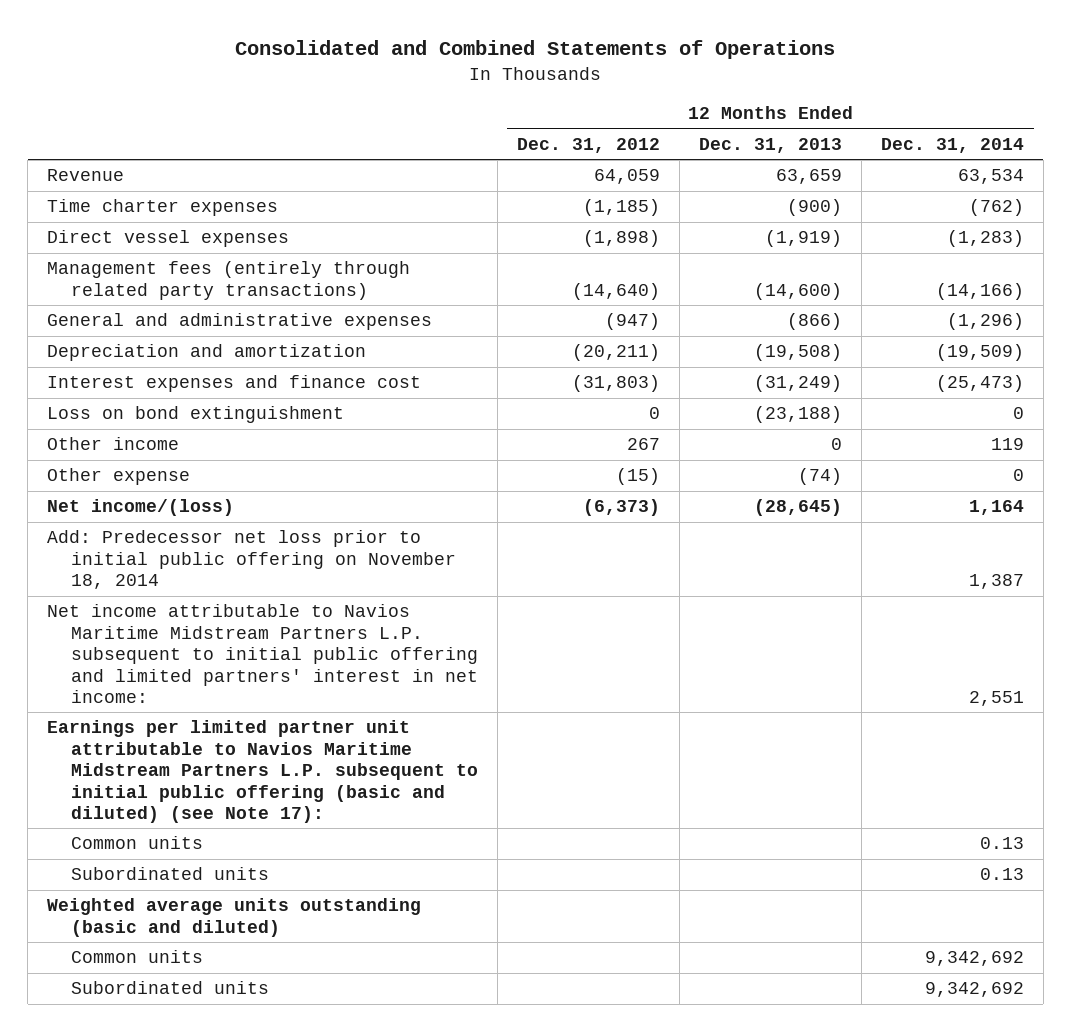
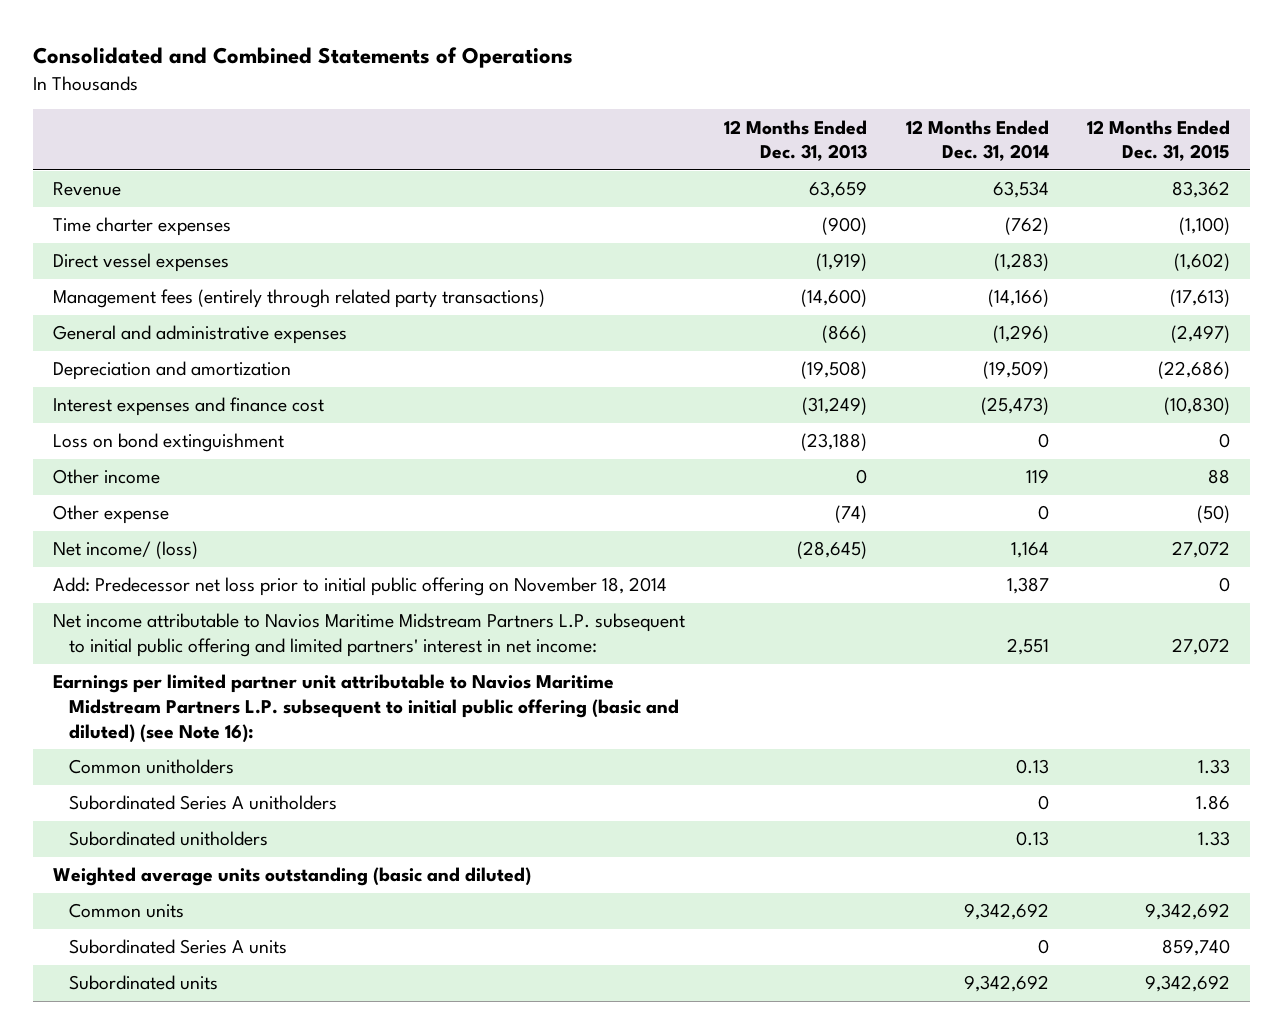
[517,137,661,153] Dec. 31, 2012 -> none
none -> [1087,119,1231,162] 12 Months Ended Dec. 31, 2015
[46,499,234,517] Net income/(loss) -> [52,541,198,560] Net income/ (loss)
[46,720,479,823] Earnings per limited partner unit attributable to Navios Maritime Midstream Partners L.P. subsequent to initial public offering (basic and diluted) (see Note 17): -> [52,674,680,743] Earnings per limited partner unit attributable to Navios Maritime Midstream Partners L.P. subsequent to initial public offering (basic and diluted) (see Note 16):
[71,836,204,850] Common units -> [69,759,235,775] Common unitholders
none -> [69,795,338,811] Subordinated Series A unitholders
[71,867,270,881] Subordinated units -> [69,831,269,847] Subordinated unitholders
none -> [69,939,288,955] Subordinated Series A units

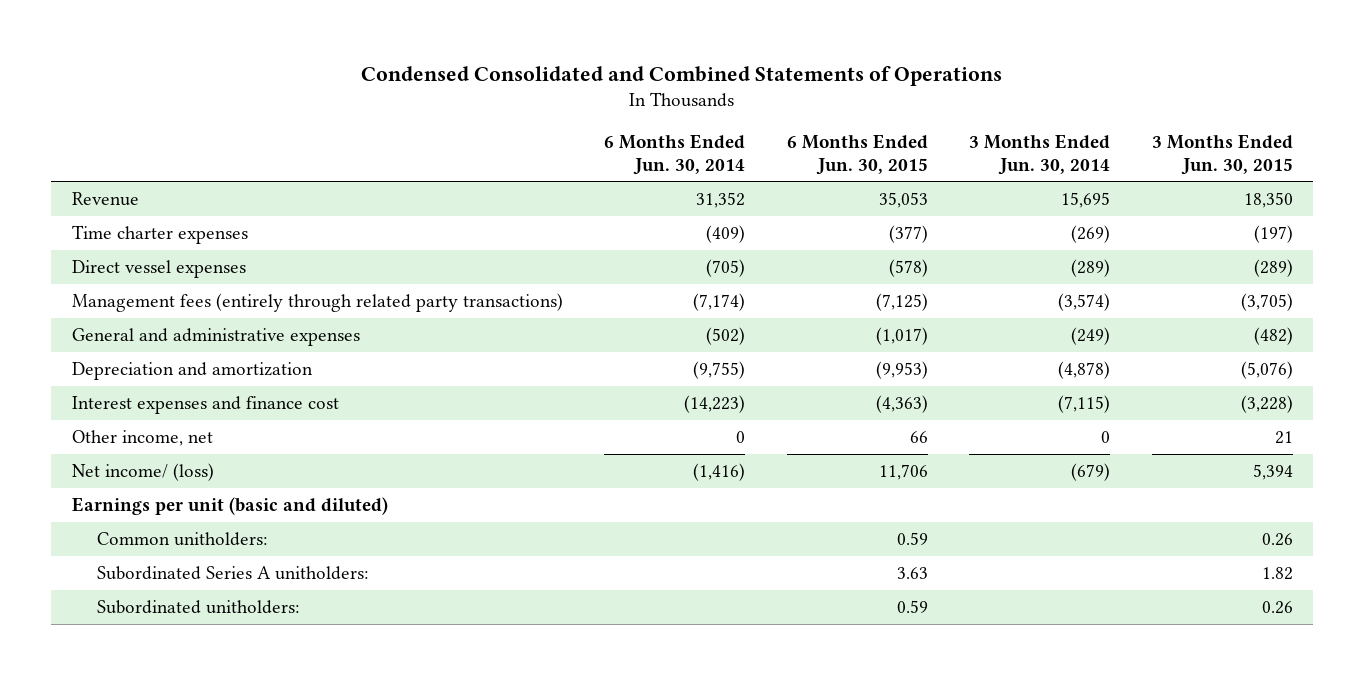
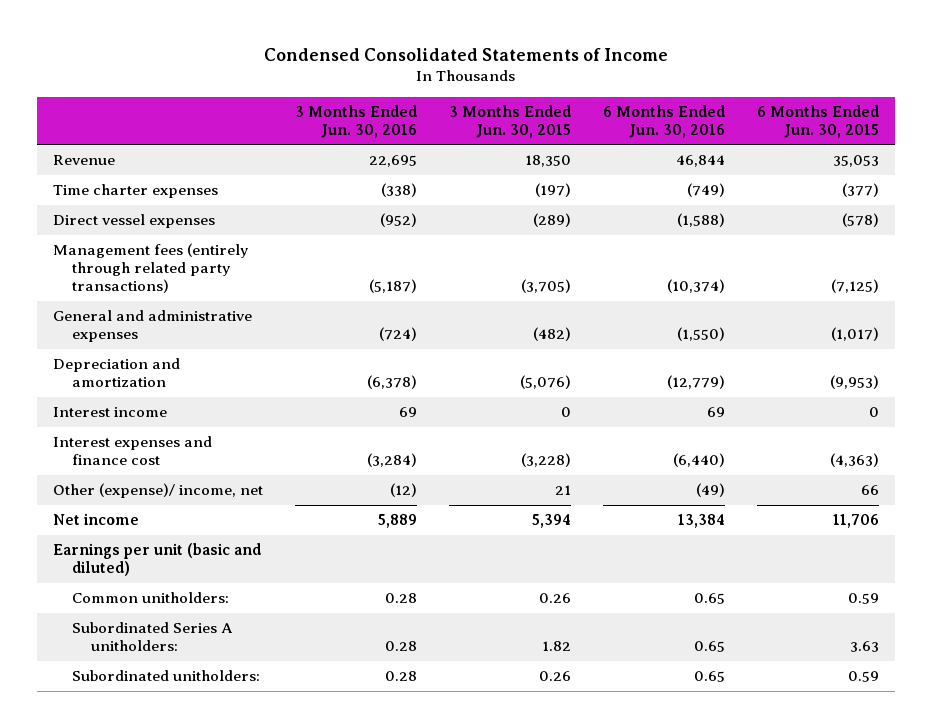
[361,65,1003,86] Condensed Consolidated and Combined Statements of Operations -> [264,47,669,61] Condensed Consolidated Statements of Income
[604,134,746,175] 6 Months Ended Jun. 30, 2014 -> none
[969,134,1111,175] 3 Months Ended Jun. 30, 2014 -> none
none -> [295,104,418,138] 3 Months Ended Jun. 30, 2016
none -> [603,104,726,138] 6 Months Ended Jun. 30, 2016
none -> [53,407,168,418] Interest income
[72,429,214,446] Other income, net -> [53,483,264,499] Other (expense)/ income, net
[72,462,215,481] Net income/ (loss) -> [53,513,140,526] Net income

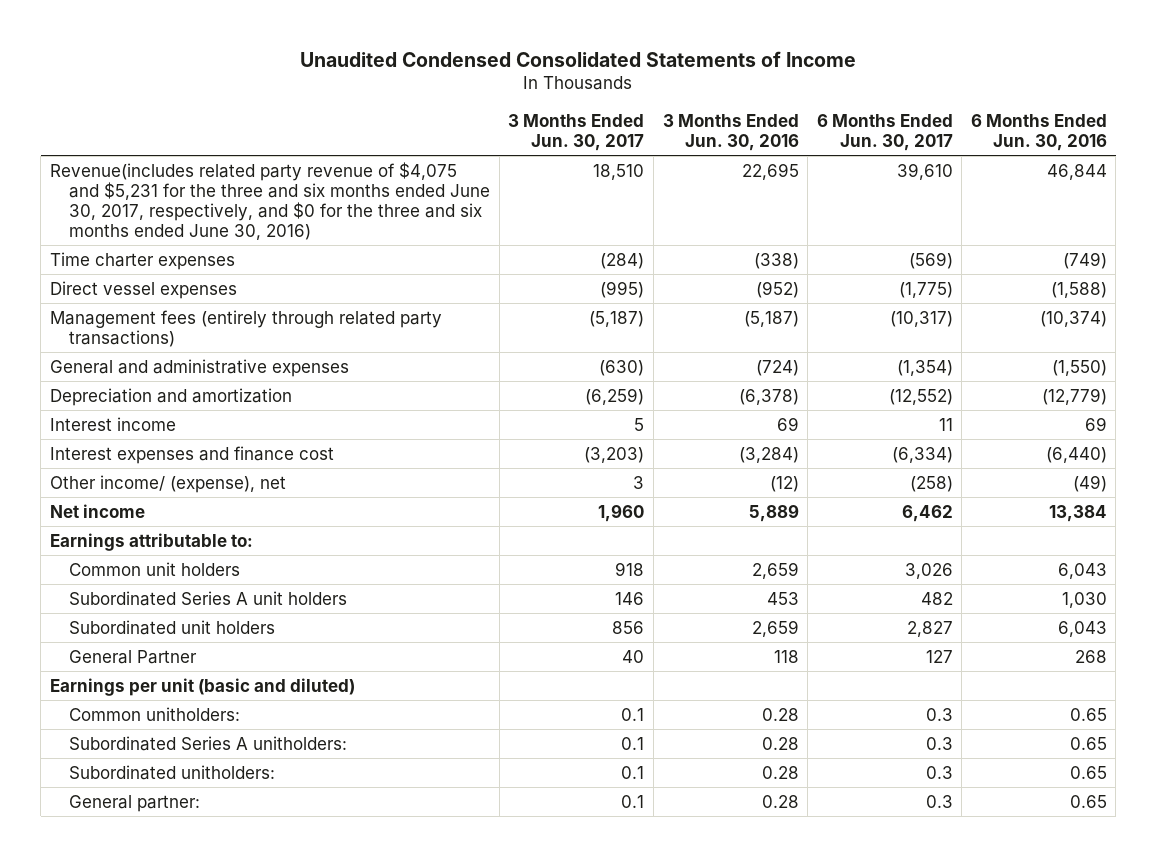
[264,47,669,61] Condensed Consolidated Statements of Income -> [300,50,857,67] Unaudited Condensed Consolidated Statements of Income
[449,104,572,138] 3 Months Ended Jun. 30, 2015 -> none
[757,104,880,138] 6 Months Ended Jun. 30, 2015 -> none
none -> [508,113,645,151] 3 Months Ended Jun. 30, 2017
none -> [816,113,953,151] 6 Months Ended Jun. 30, 2017
[53,155,116,166] Revenue -> [49,161,491,240] Revenue(includes related party revenue of $4,075 and $5,231 for the three and six months ended June 30, 2017, respectively, and $0 for the three and six months ended June 30, 2016)
[53,483,264,499] Other (expense)/ income, net -> [49,474,286,493] Other income/ (expense), net
none -> [49,532,253,551] Earnings attributable to:
none -> [69,561,241,576] Common unit holders
none -> [69,590,348,606] Subordinated Series A unit holders
none -> [69,619,276,635] Subordinated unit holders
none -> [69,649,198,664] General Partner
none -> [69,794,201,812] General partner:

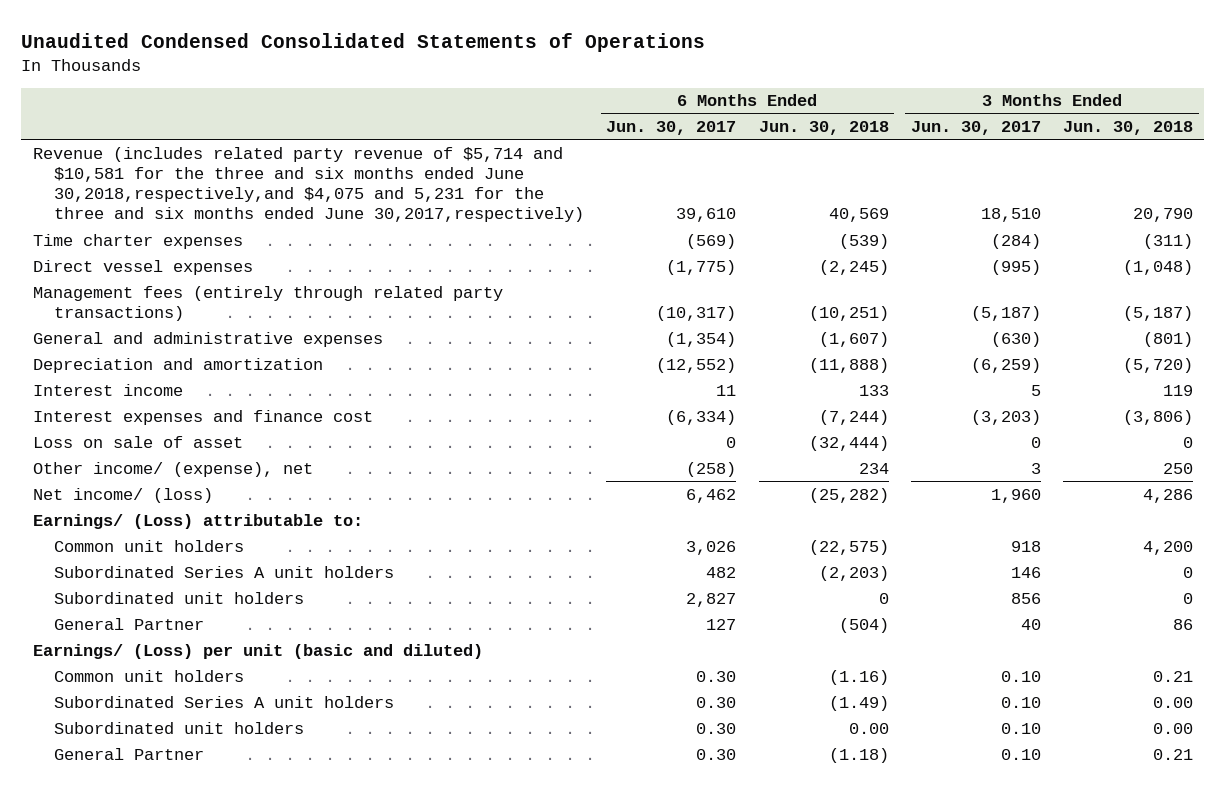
[300,50,857,67] Unaudited Condensed Consolidated Statements of Income -> [21,32,706,52] Unaudited Condensed Consolidated Statements of Operations
[662,113,799,151] 3 Months Ended Jun. 30, 2016 -> none
[970,113,1107,151] 6 Months Ended Jun. 30, 2016 -> none
none -> [758,121,889,136] Jun. 30, 2018
none -> [1063,121,1194,136] Jun. 30, 2018
[49,161,491,240] Revenue(includes related party revenue of $4,075 and $5,231 for the three and six months ended June 30, 2017, respectively, and $0 for the three and six months ended June 30, 2016) -> [32,146,584,223] Revenue (includes related party revenue of $5,714 and $10,581 for the three and six months ended June 30,2018,respectively,and $4,075 and 5,231 for the three and six months ended June 30,2017,respectively)
none -> [32,435,243,448] Loss on sale of asset
[49,503,145,518] Net income -> [32,487,213,503] Net income/ (loss)
[49,532,253,551] Earnings attributable to: -> [32,513,363,529] Earnings/ (Loss) attributable to:
[49,677,355,696] Earnings per unit (basic and diluted) -> [32,643,483,659] Earnings/ (Loss) per unit (basic and diluted)
[69,706,241,721] Common unitholders: -> [53,669,244,682] Common unit holders
[621,707,645,721] 0.1 -> [1000,670,1041,682] 0.10
[925,707,953,721] 0.3 -> [696,670,737,682] 0.30
[69,735,348,751] Subordinated Series A unitholders: -> [53,695,394,708] Subordinated Series A unit holders
[621,736,645,750] 0.1 -> [1000,696,1041,708] 0.10
[925,736,953,750] 0.3 -> [696,696,737,708] 0.30
[69,764,276,780] Subordinated unitholders: -> [53,721,304,734] Subordinated unit holders
[621,765,645,779] 0.1 -> [1000,722,1041,734] 0.10
[925,765,953,779] 0.3 -> [696,722,737,734] 0.30
[69,794,201,812] General partner: -> [53,747,204,760] General Partner
[621,794,645,808] 0.1 -> [1000,748,1041,760] 0.10
[925,794,953,808] 0.3 -> [696,748,737,760] 0.30

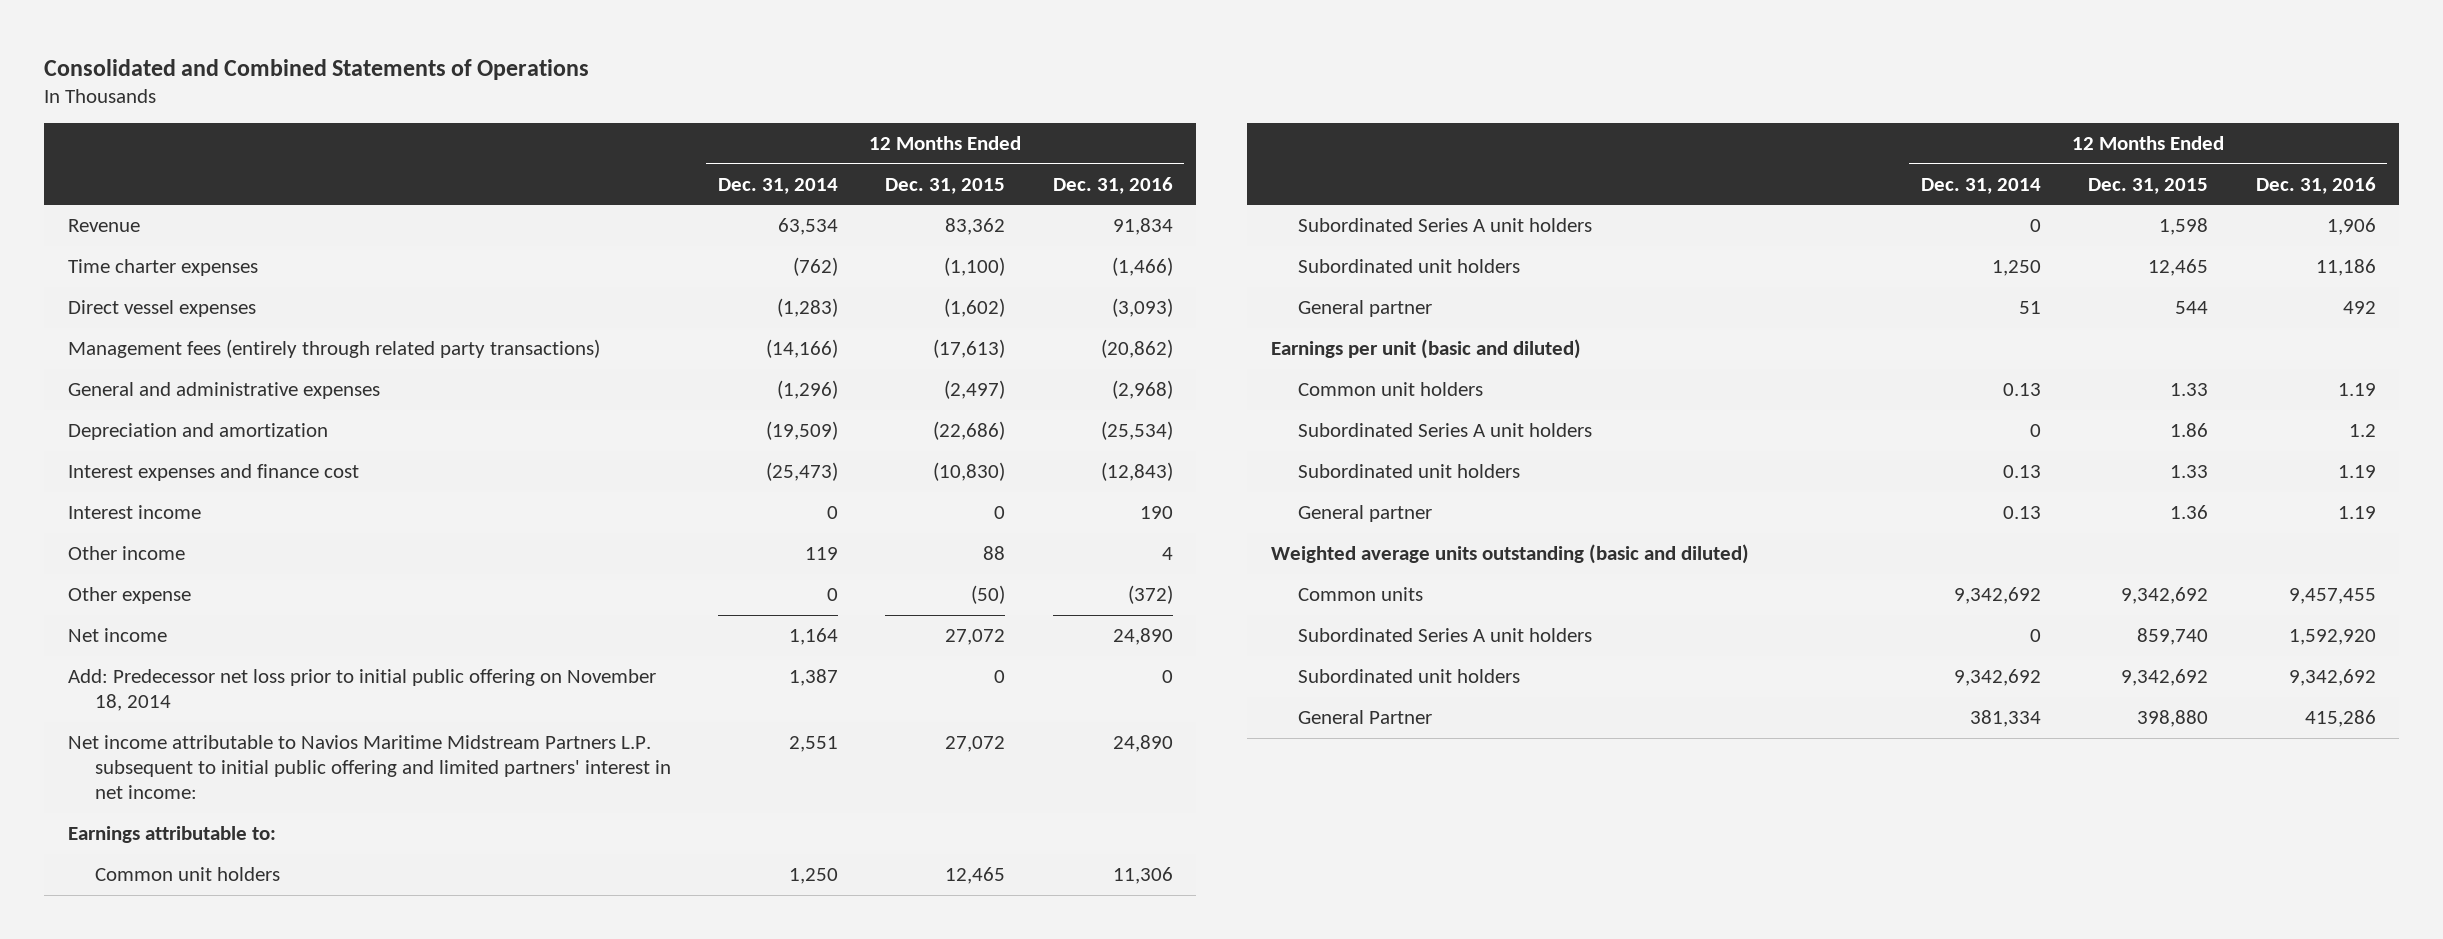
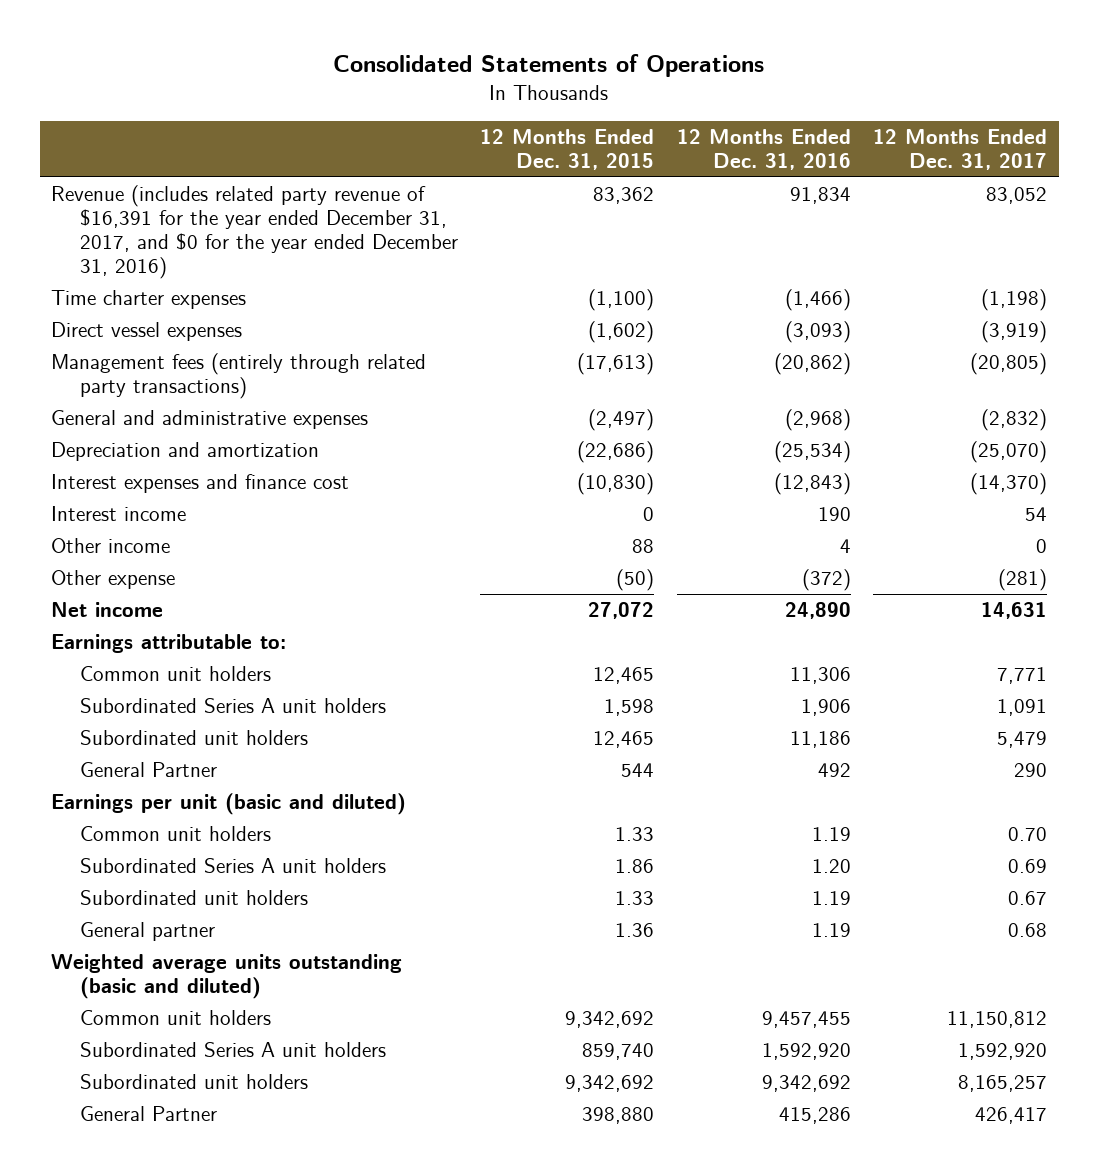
[44,58,590,80] Consolidated and Combined Statements of Operations -> [333,54,765,78] Consolidated Statements of Operations
[718,177,839,194] Dec. 31, 2014 -> none
none -> [873,129,1048,171] 12 Months Ended Dec. 31, 2017
[67,218,140,232] Revenue -> [51,185,458,279] Revenue (includes related party revenue of $16,391 for the year ended December 31, 2017, and $0 for the year ended December 31, 2016)
[67,668,656,712] Add: Predecessor net loss prior to initial public offering on November 18, 2014 -> none
[67,734,672,800] Net income attributable to Navios Maritime Midstream Partners L.P. subsequent to initial public offering and limited partners' interest in net income: -> none
[1297,299,1432,317] General partner -> [79,762,217,778] General Partner
[2348,423,2376,437] 1.2 -> [811,859,851,874] 1.20
[1297,586,1423,601] Common units -> [79,1010,271,1026] Common unit holders

